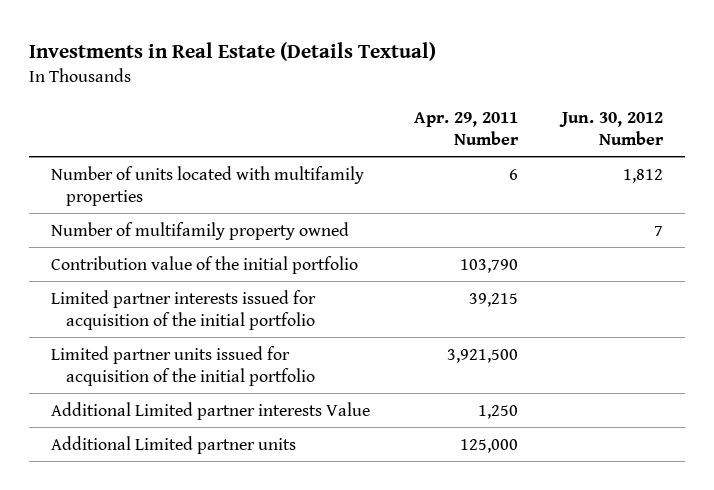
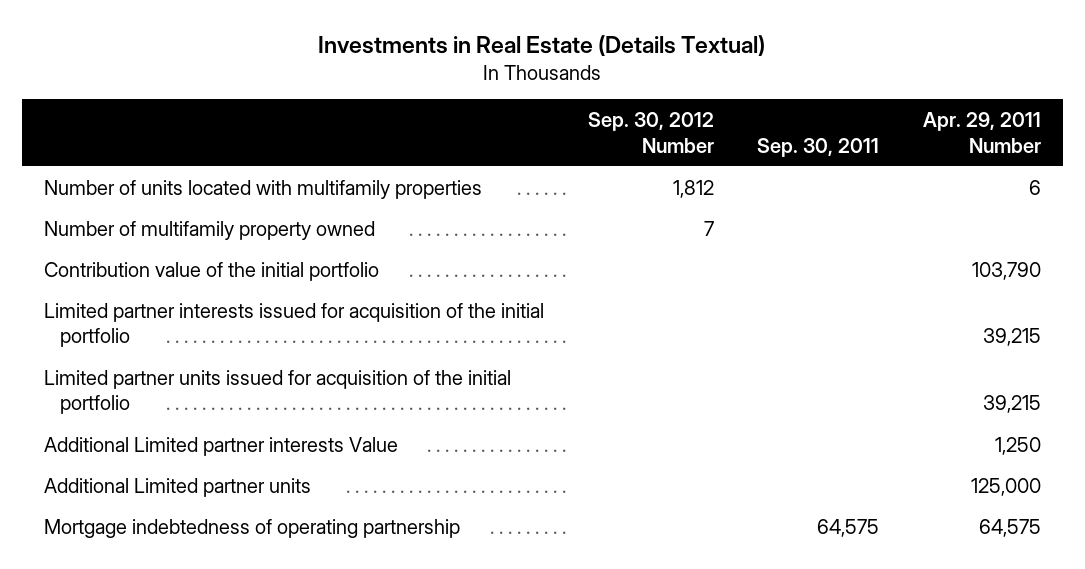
[559,112,665,146] Jun. 30, 2012 Number -> none
none -> [587,112,714,153] Sep. 30, 2012 Number
none -> [757,137,880,157] Sep. 30, 2011
[447,348,519,363] 3,921,500 -> [982,395,1041,414] 39,215
none -> [43,518,460,538] Mortgage indebtedness of operating partnership

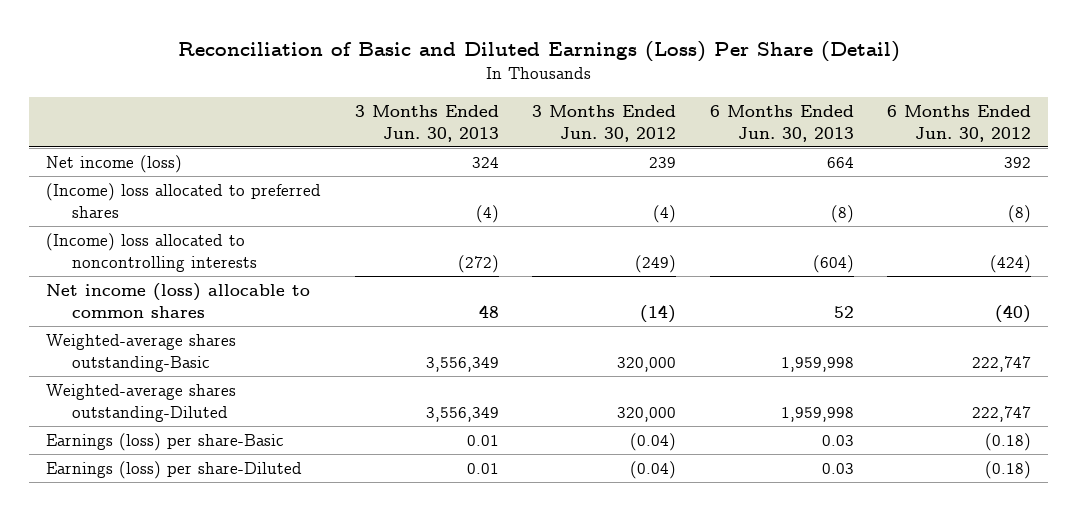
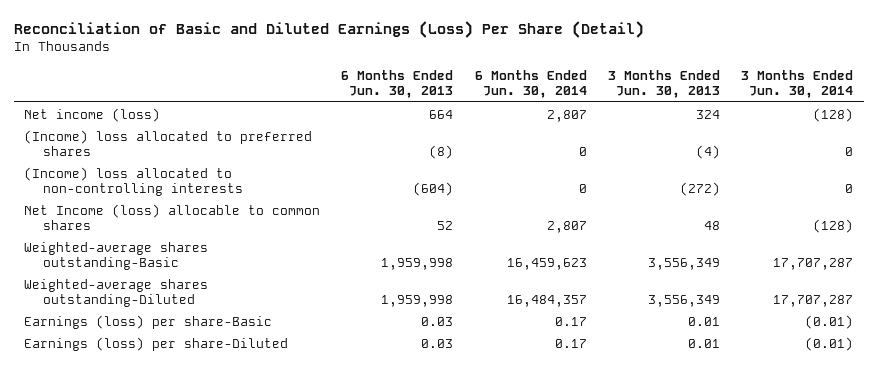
[532,104,677,142] 3 Months Ended Jun. 30, 2012 -> none
[887,104,1032,142] 6 Months Ended Jun. 30, 2012 -> none
none -> [474,70,587,99] 6 Months Ended Jun. 30, 2014
none -> [740,70,853,99] 3 Months Ended Jun. 30, 2014
[46,232,258,273] (Income) loss allocated to noncontrolling interests -> [24,166,243,196] (Income) loss allocated to non-controlling interests
[46,282,311,319] Net income (loss) allocable to common shares -> [24,203,321,230] Net Income (loss) allocable to common shares

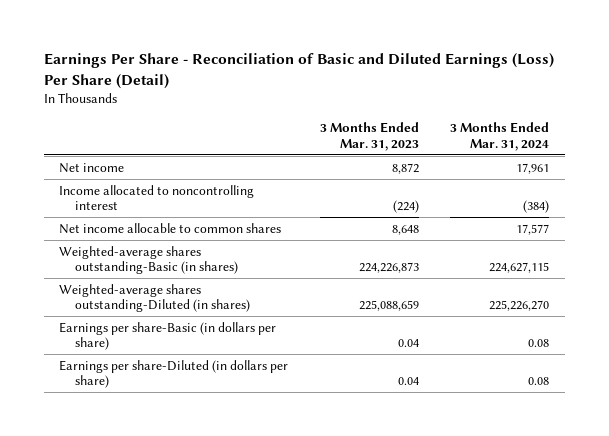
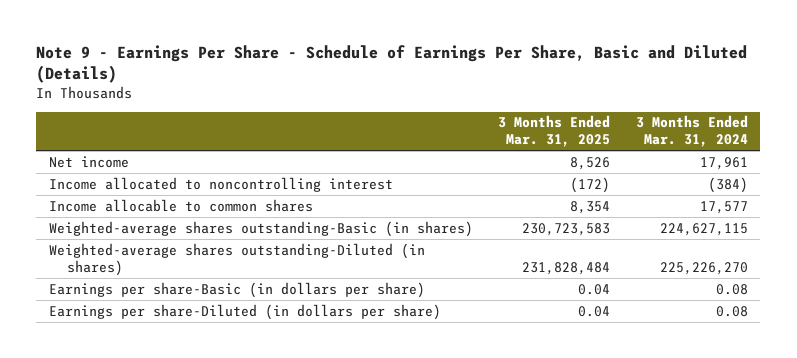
[43,53,554,90] Earnings Per Share - Reconciliation of Basic and Diluted Earnings (Loss) Per Share (Detail) -> [36,44,748,84] Note 9 - Earnings Per Share - Schedule of Earnings Per Share, Basic and Diluted (Details)
[319,122,419,151] 3 Months Ended Mar. 31, 2023 -> none
none -> [498,115,611,148] 3 Months Ended Mar. 31, 2025
[59,222,282,234] Net income allocable to common shares -> [49,198,314,212] Income allocable to common shares

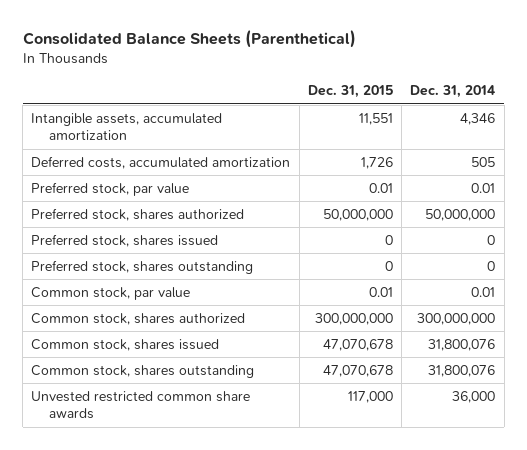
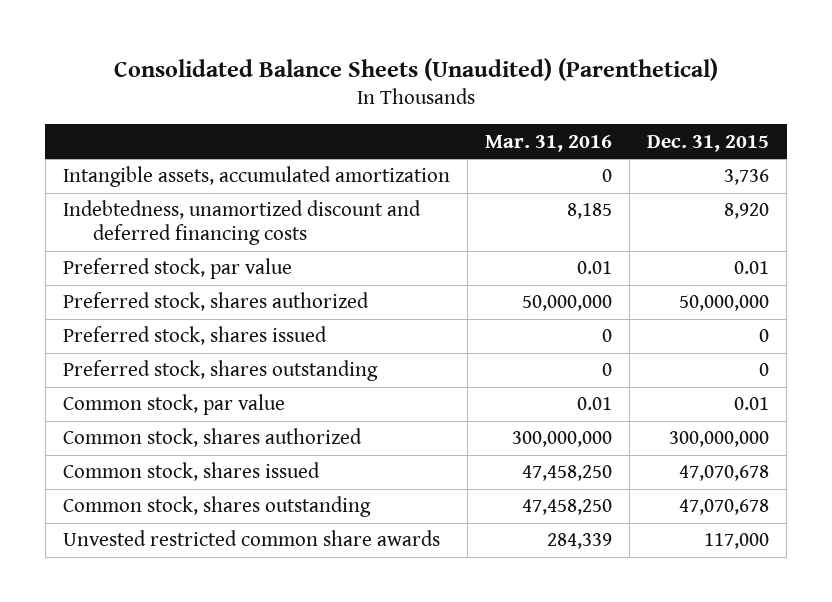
[22,30,356,49] Consolidated Balance Sheets (Parenthetical) -> [113,57,718,81] Consolidated Balance Sheets (Unaudited) (Parenthetical)
[410,85,496,99] Dec. 31, 2014 -> none
none -> [484,134,612,152] Mar. 31, 2016
[31,156,291,170] Deferred costs, accumulated amortization -> none
[358,113,393,126] 11,551 -> [723,169,769,186] 3,736
none -> [62,200,421,245] Indebtedness, unamortized discount and deferred financing costs

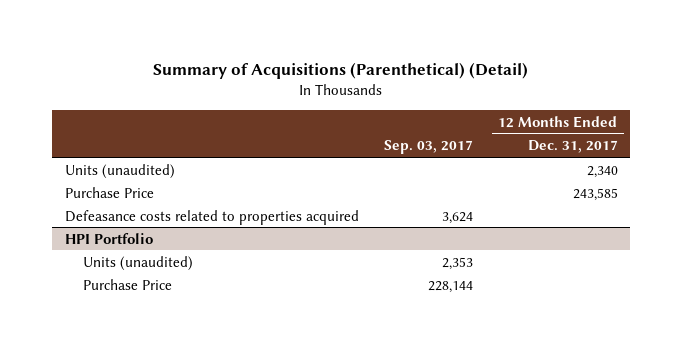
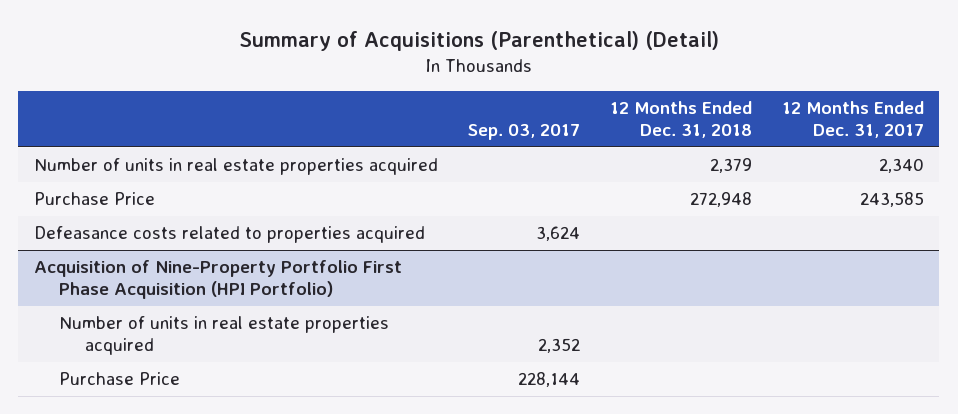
none -> [609,101,752,139] 12 Months Ended Dec. 31, 2018
[64,163,175,179] Units (unaudited) -> [33,158,438,176] Number of units in real estate properties acquired
[82,255,193,271] Units (unaudited) -> none
[64,232,153,244] HPI Portfolio -> [33,260,402,300] Acquisition of Nine-Property Portfolio First Phase Acquisition (HPI Portfolio)
none -> [59,316,390,356] Number of units in real estate properties acquired

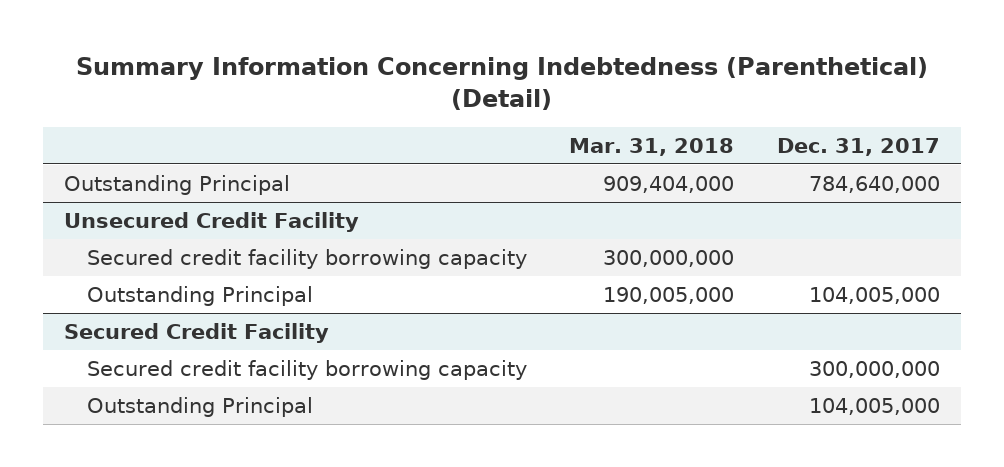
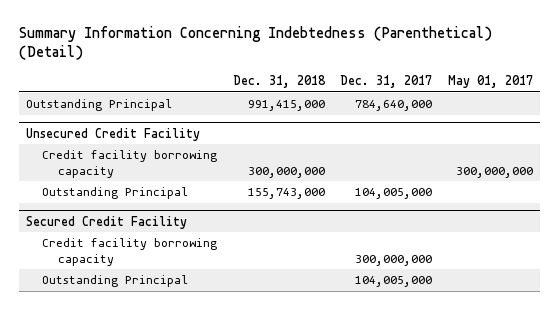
[569,138,735,157] Mar. 31, 2018 -> none
none -> [232,75,326,89] Dec. 31, 2018
none -> [447,75,533,89] May 01, 2017
[86,248,527,269] Secured credit facility borrowing capacity -> [41,150,217,178] Credit facility borrowing capacity
[86,359,527,380] Secured credit facility borrowing capacity -> [41,238,217,266] Credit facility borrowing capacity

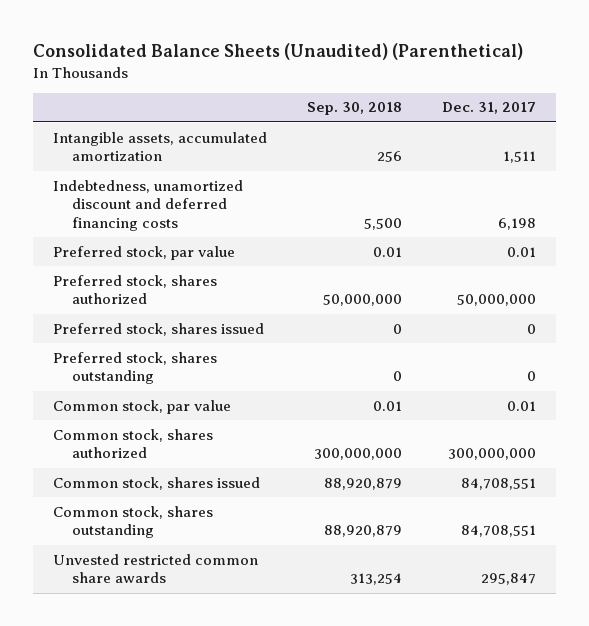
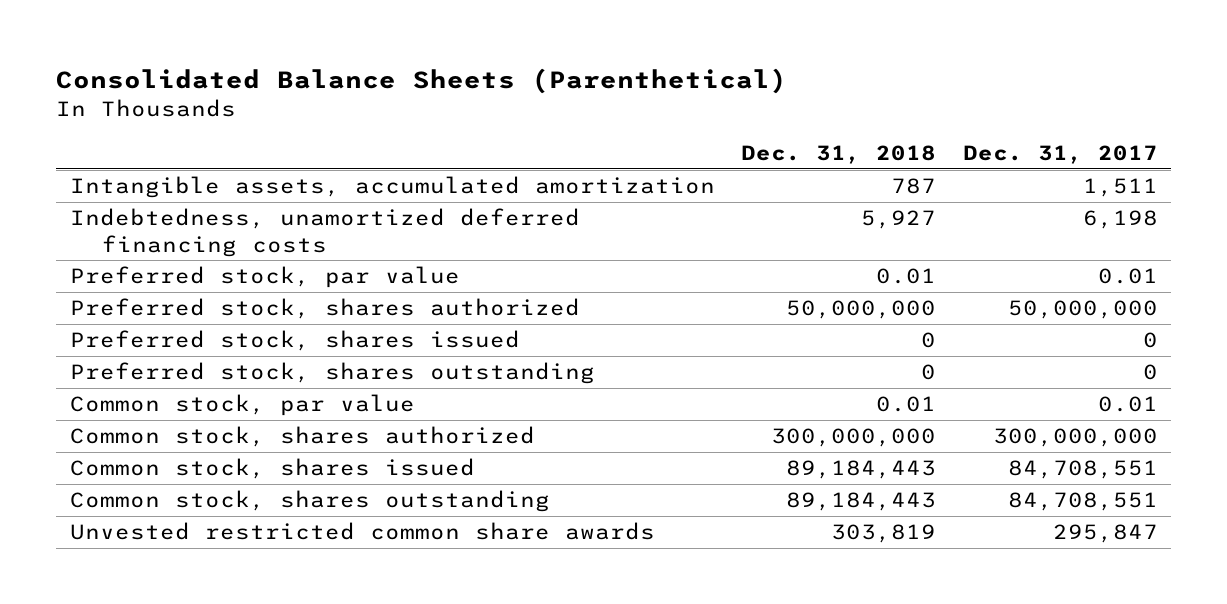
[33,43,524,61] Consolidated Balance Sheets (Unaudited) (Parenthetical) -> [56,68,788,95] Consolidated Balance Sheets (Parenthetical)
[307,102,403,116] Sep. 30, 2018 -> none
none -> [741,144,937,164] Dec. 31, 2018
[53,179,244,231] Indebtedness, unamortized discount and deferred financing costs -> [69,208,580,257] Indebtedness, unamortized deferred financing costs

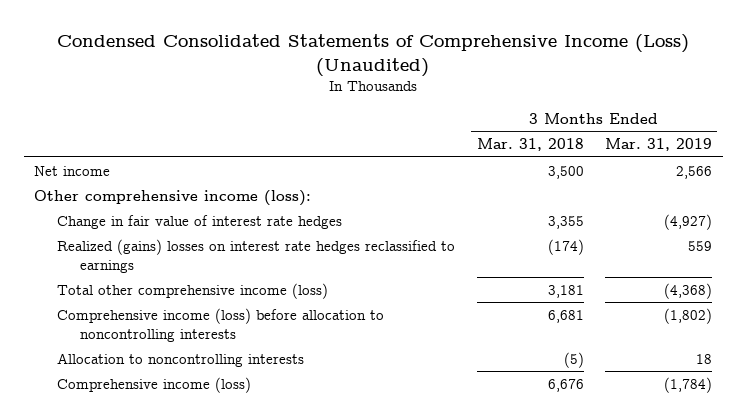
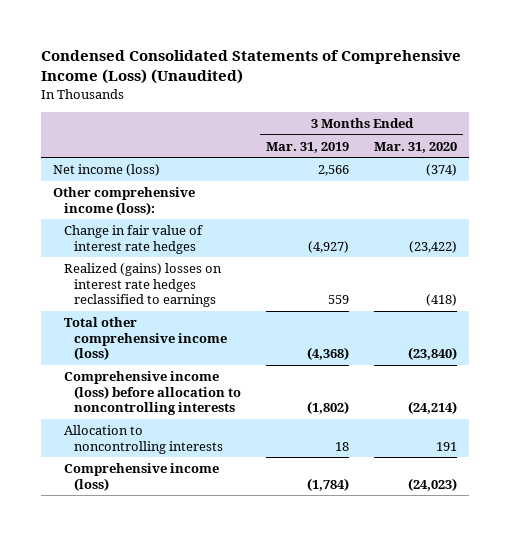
[476,138,584,152] Mar. 31, 2018 -> none
none -> [373,141,457,153] Mar. 31, 2020
[34,165,111,176] Net income -> [53,164,161,177] Net income (loss)

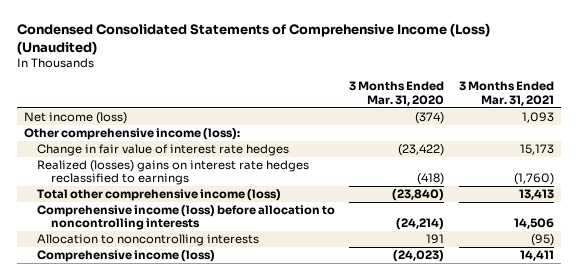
[266,141,350,153] Mar. 31, 2019 -> none
none -> [458,81,554,106] 3 Months Ended Mar. 31, 2021
[63,263,222,308] Realized (gains) losses on interest rate hedges reclassified to earnings -> [37,160,310,186] Realized (losses) gains on interest rate hedges reclassified to earnings

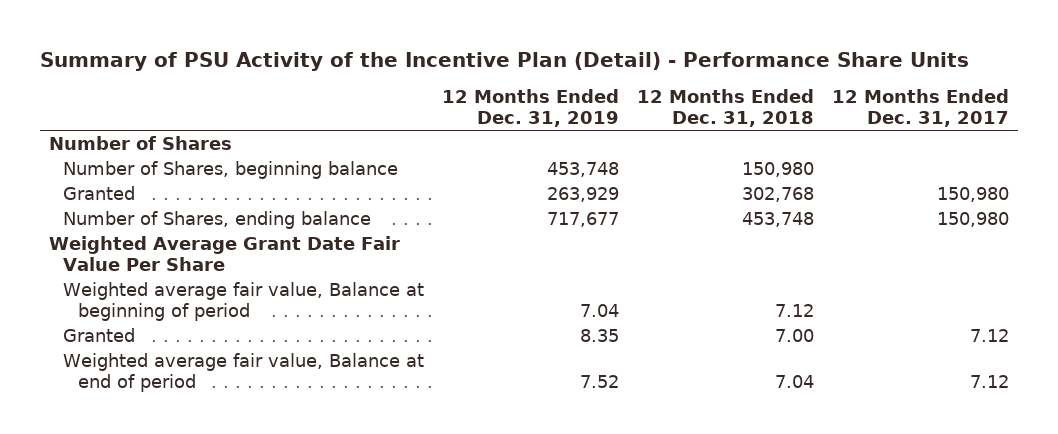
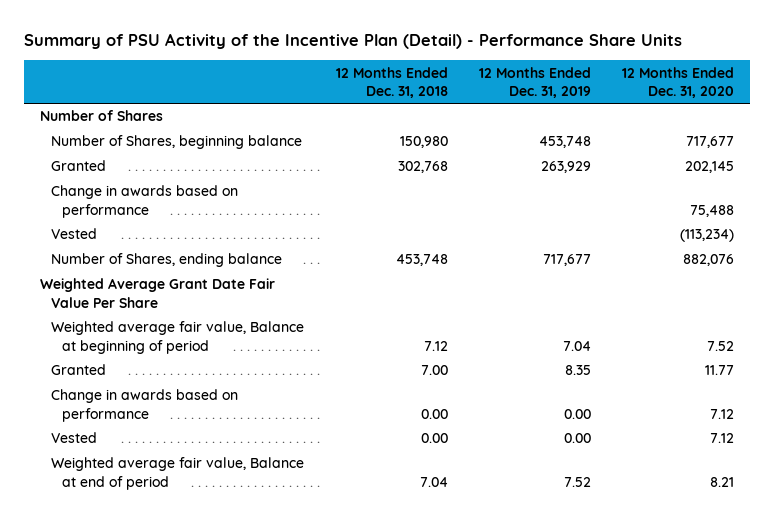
[832,88,1010,127] 12 Months Ended Dec. 31, 2017 -> none
none -> [622,66,735,98] 12 Months Ended Dec. 31, 2020
none -> [51,185,239,218] Change in awards based on performance
none -> [51,228,98,240] Vested
none -> [51,389,239,422] Change in awards based on performance
none -> [51,432,98,444] Vested

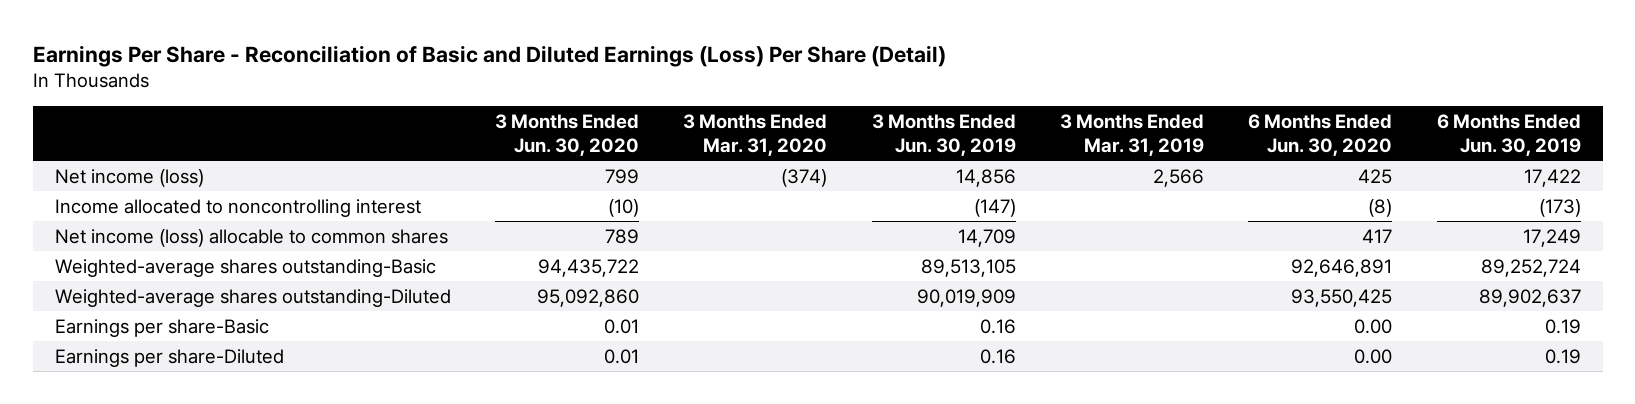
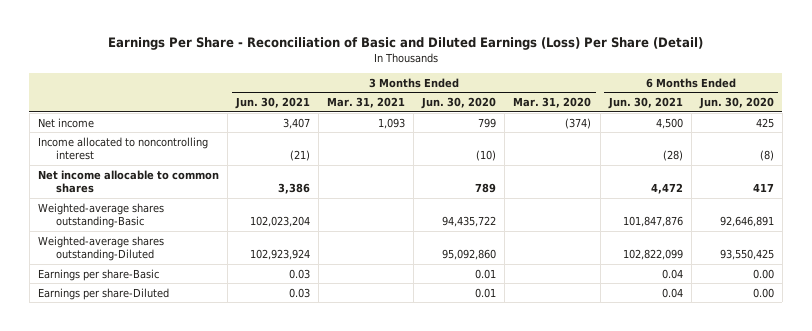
[871,113,1016,156] 3 Months Ended Jun. 30, 2019 -> none
[1059,113,1204,156] 3 Months Ended Mar. 31, 2019 -> none
[1436,113,1581,156] 6 Months Ended Jun. 30, 2019 -> none
none -> [235,96,311,109] Jun. 30, 2021
none -> [327,96,406,108] Mar. 31, 2021
none -> [607,96,683,109] Jun. 30, 2021
[54,168,204,187] Net income (loss) -> [37,117,94,128] Net income
[54,228,448,247] Net income (loss) allocable to common shares -> [37,169,219,194] Net income allocable to common shares

